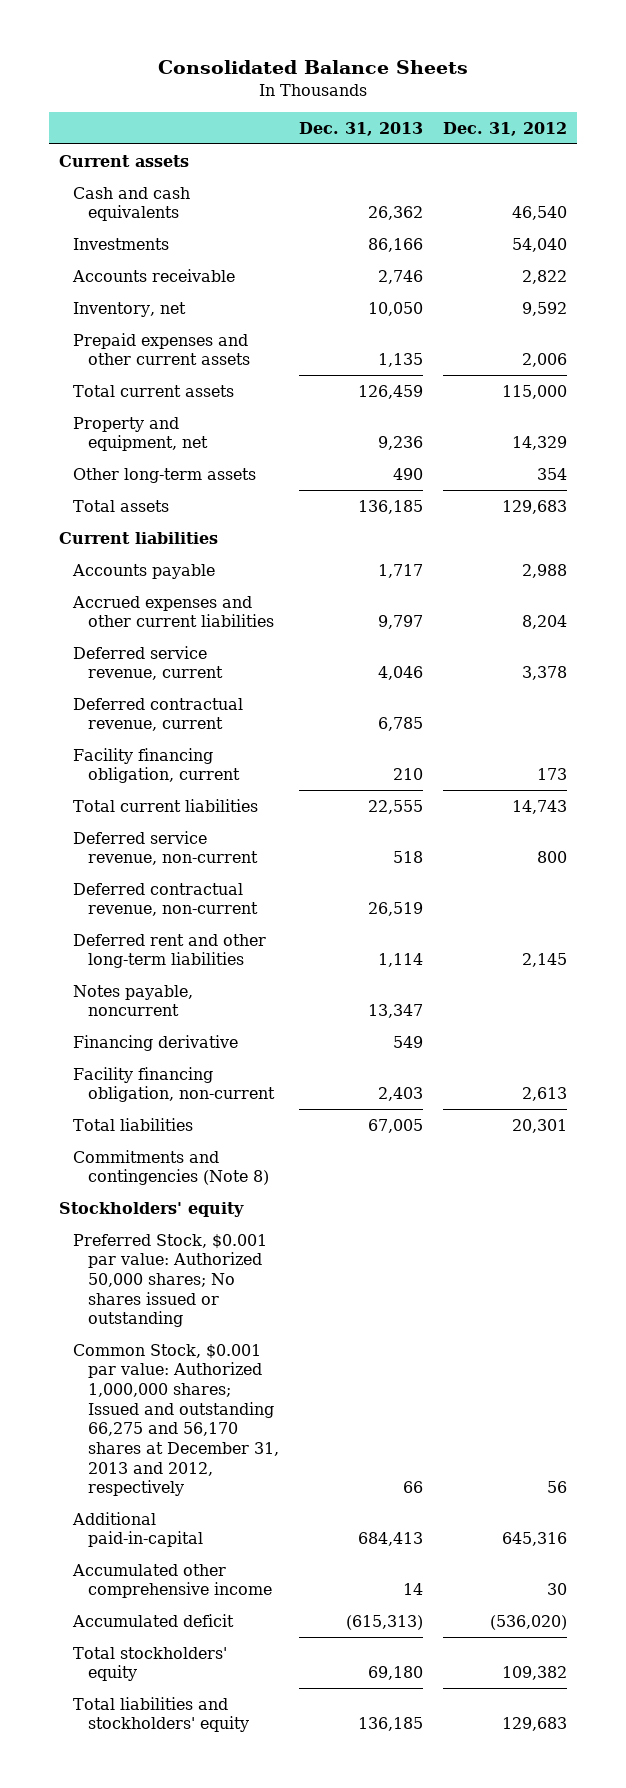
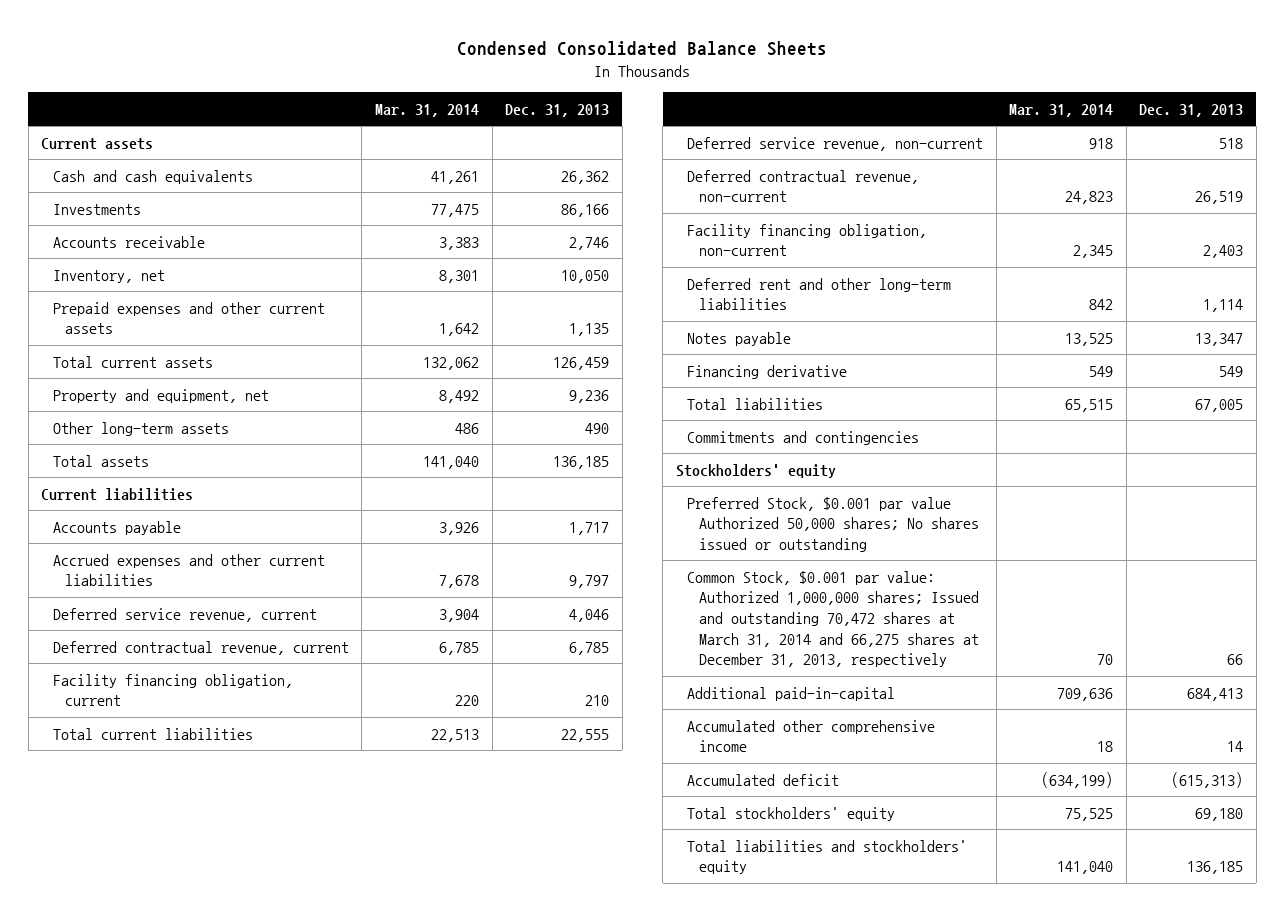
[157,59,468,74] Consolidated Balance Sheets -> [457,40,828,56] Condensed Consolidated Balance Sheets
[443,121,568,136] Dec. 31, 2012 -> none
none -> [375,103,480,117] Mar. 31, 2014
[73,1066,276,1103] Facility financing obligation, non-current -> [687,223,928,257] Facility financing obligation, non-current
[73,984,194,1017] Notes payable, noncurrent -> [687,331,792,346] Notes payable
[73,1149,270,1186] Commitments and contingencies (Note 8) -> [687,430,920,445] Commitments and contingencies
[73,1233,268,1328] Preferred Stock, $0.001 par value: Authorized 50,000 shares; No shares issued or outstanding -> [687,496,979,552] Preferred Stock, $0.001 par value Authorized 50,000 shares; No shares issued or outstanding
[73,1343,280,1497] Common Stock, $0.001 par value: Authorized 1,000,000 shares; Issued and outstanding 66,275 and 56,170 shares at December 31, 2013 and 2012, respectively -> [687,570,979,668] Common Stock, $0.001 par value: Authorized 1,000,000 shares; Issued and outstanding 70,472 shares at March 31, 2014 and 66,275 shares at December 31, 2013, respectively

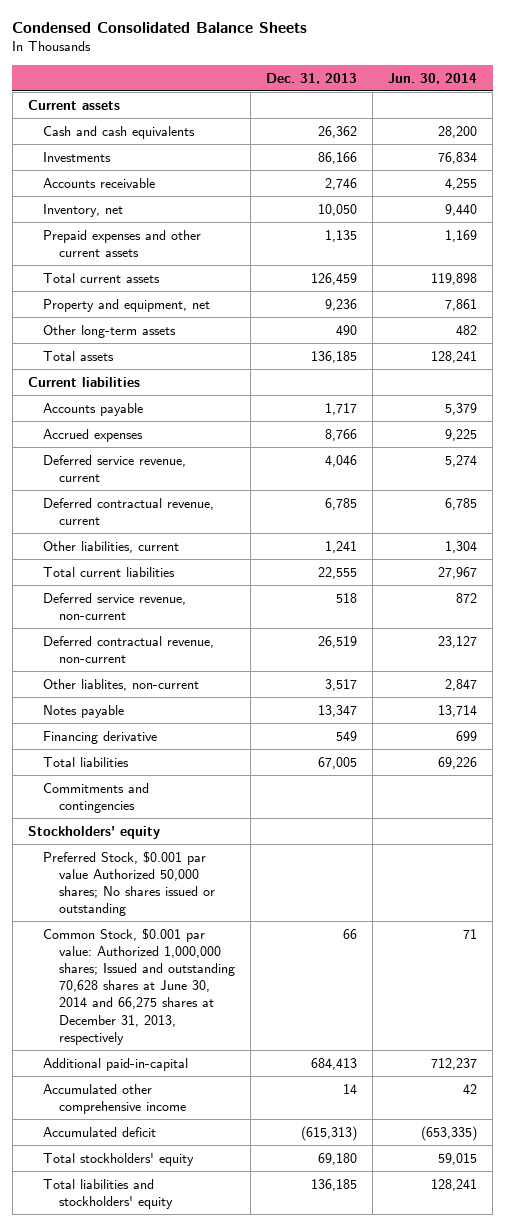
[375,103,480,117] Mar. 31, 2014 -> none
none -> [388,72,478,84] Jun. 30, 2014
[52,553,325,587] Accrued expenses and other current liabilities -> none
none -> [43,428,144,442] Accrued expenses
[52,673,293,707] Facility financing obligation, current -> none
none -> [43,540,180,553] Other liabilities, current
[687,223,928,257] Facility financing obligation, non-current -> none
[687,277,952,311] Deferred rent and other long-term liabilities -> none
none -> [43,678,200,691] Other liablites, non-current
[687,570,979,668] Common Stock, $0.001 par value: Authorized 1,000,000 shares; Issued and outstanding 70,472 shares at March 31, 2014 and 66,275 shares at December 31, 2013, respectively -> [43,927,236,1045] Common Stock, $0.001 par value: Authorized 1,000,000 shares; Issued and outstanding 70,628 shares at June 30, 2014 and 66,275 shares at December 31, 2013, respectively

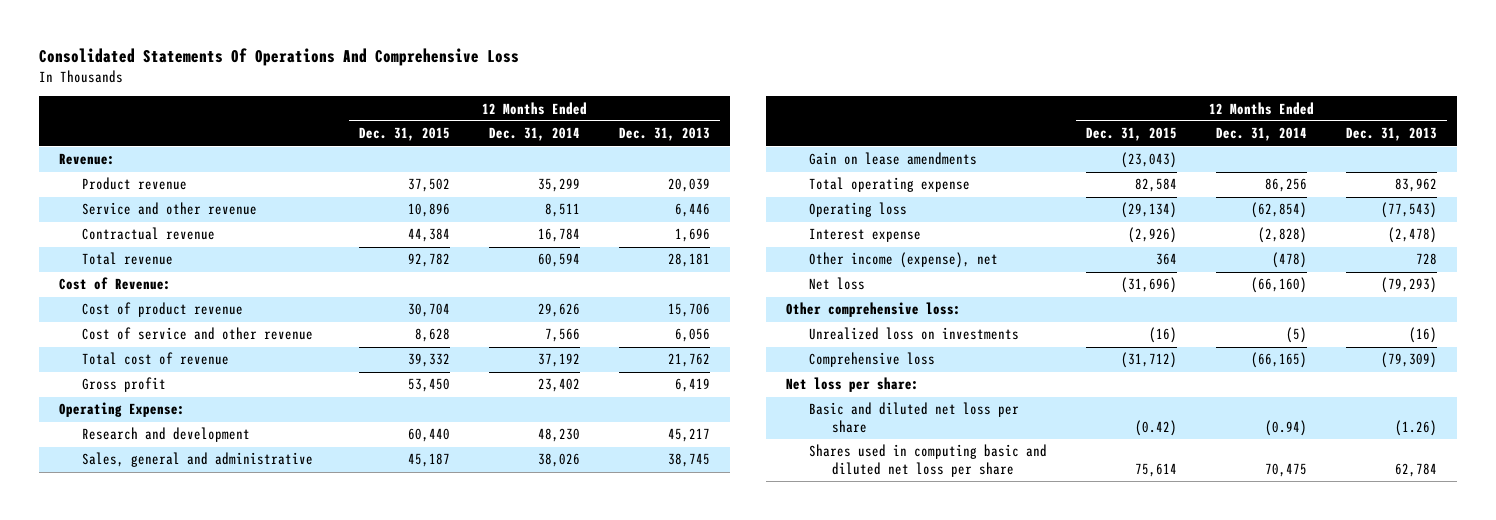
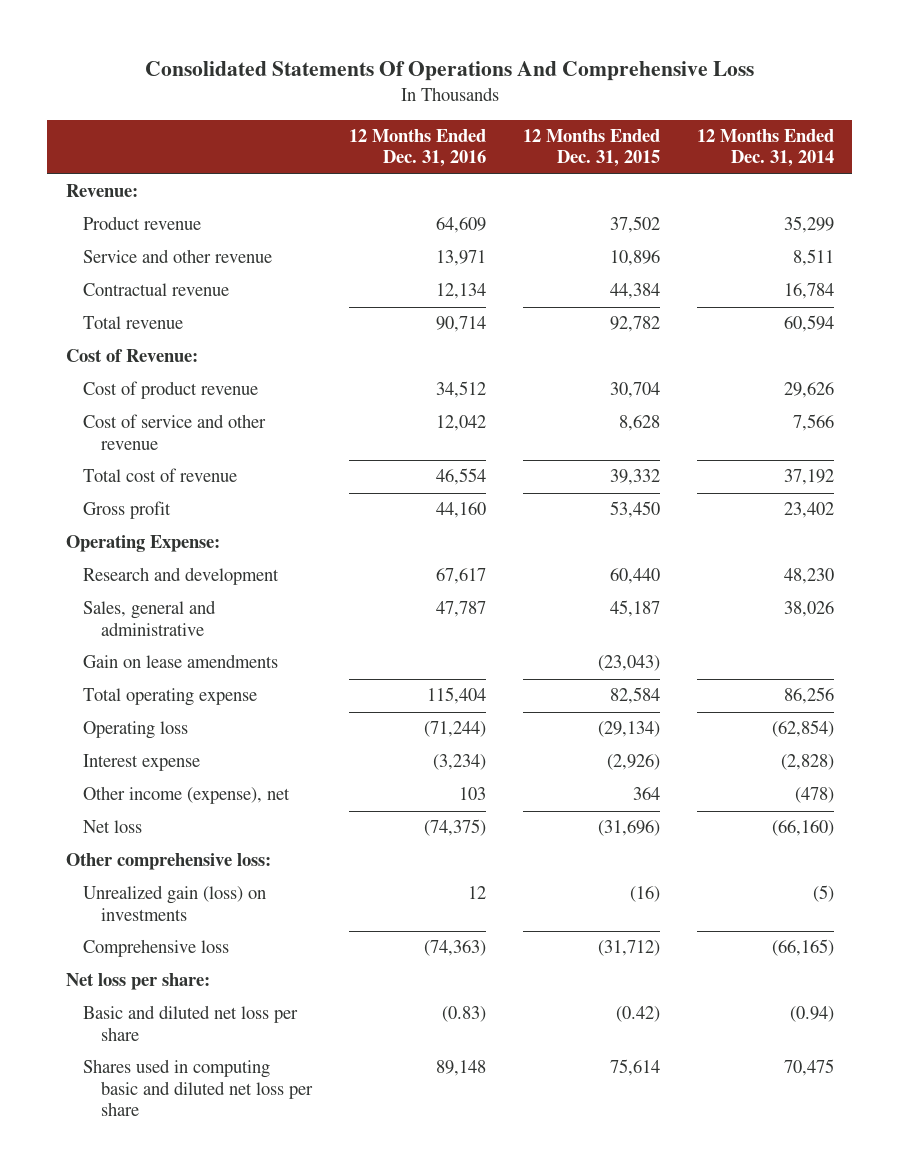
[619,127,711,142] Dec. 31, 2013 -> none
none -> [348,129,486,168] 12 Months Ended Dec. 31, 2016
[809,327,1020,341] Unrealized loss on investments -> [83,885,267,921] Unrealized gain (loss) on investments

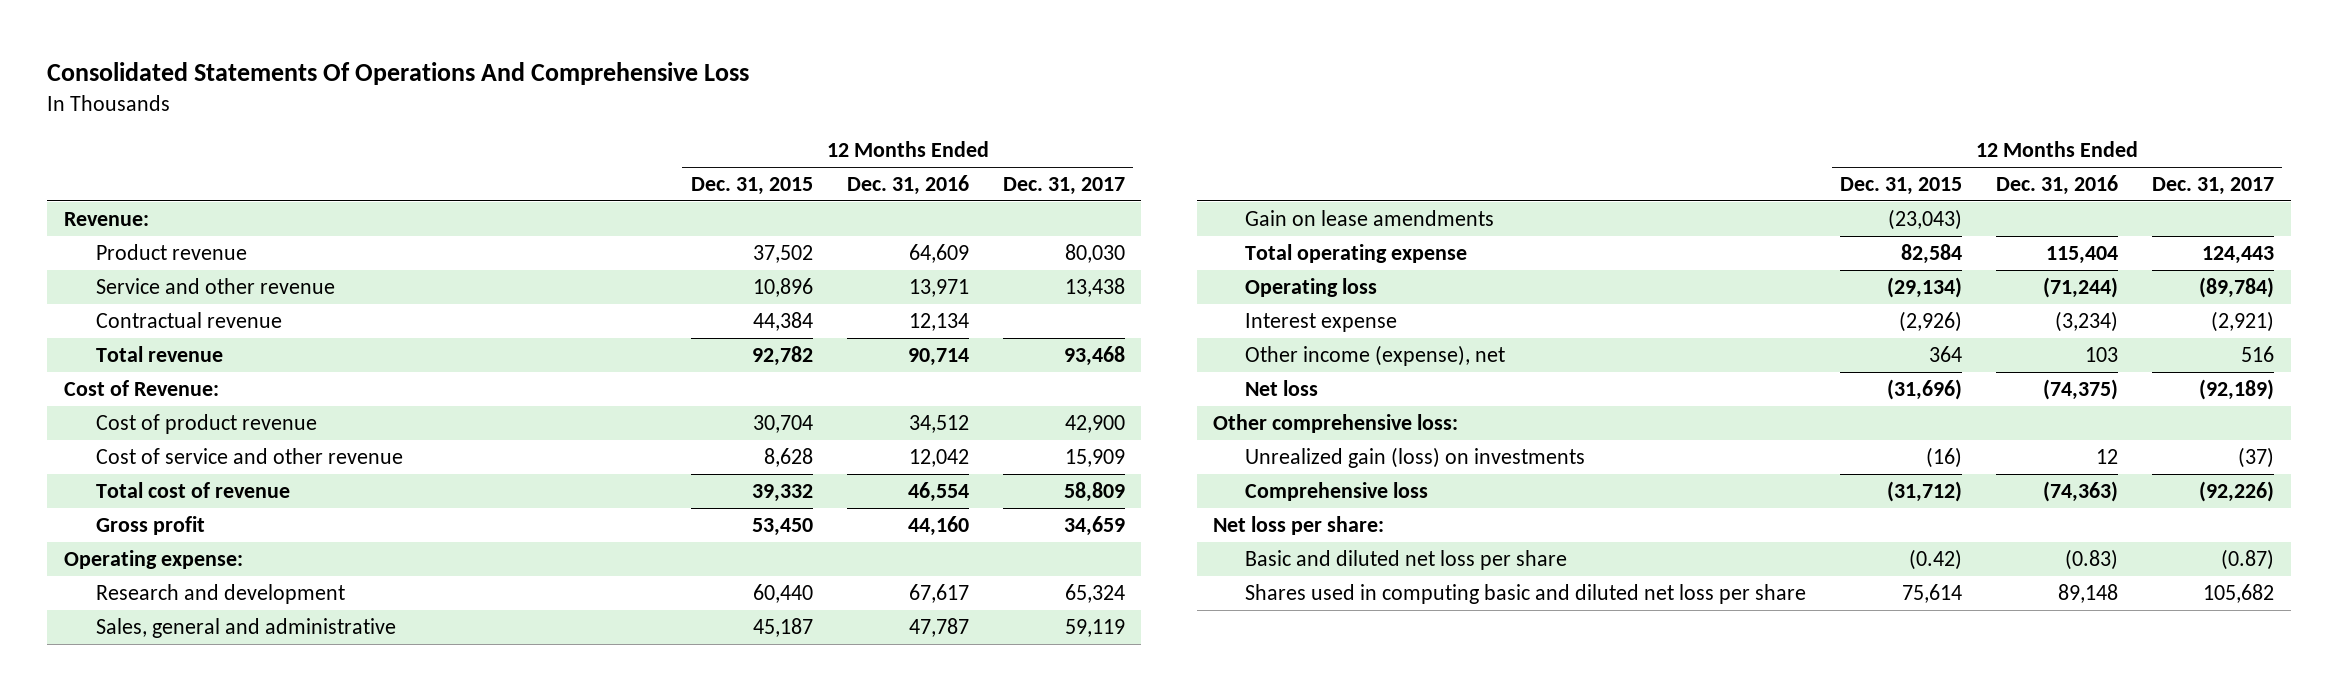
[696,129,834,168] 12 Months Ended Dec. 31, 2014 -> none
none -> [1002,177,1125,196] Dec. 31, 2017
[65,535,220,553] Operating Expense: -> [64,550,244,570] Operating expense:

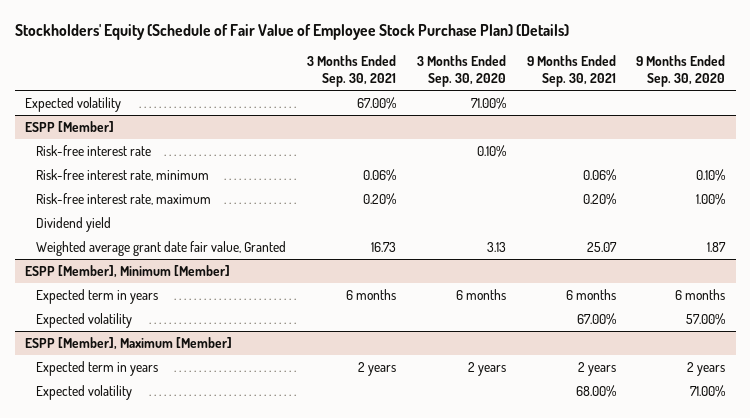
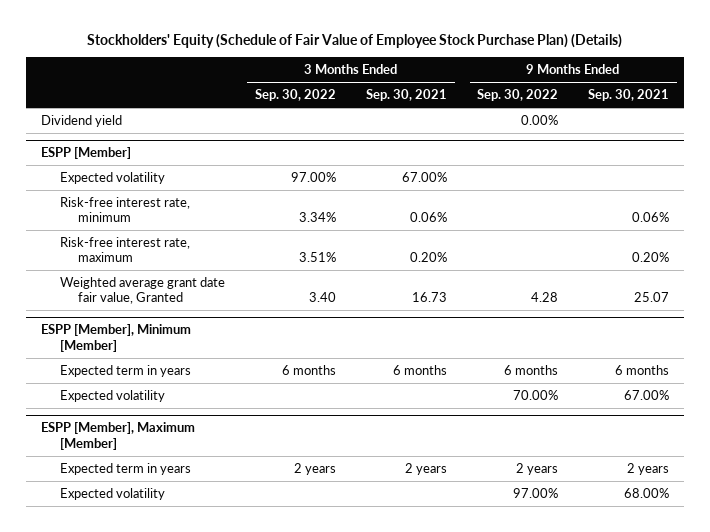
[416,55,506,87] 3 Months Ended Sep. 30, 2020 -> none
[636,55,726,87] 9 Months Ended Sep. 30, 2020 -> none
none -> [254,89,336,102] Sep. 30, 2022
none -> [477,89,559,102] Sep. 30, 2022
[24,97,121,113] Expected volatility -> none
none -> [41,114,123,127] Dividend yield
[35,145,151,157] Risk-free interest rate -> none
none -> [59,171,165,184] Expected volatility
[35,217,111,233] Dividend yield -> none

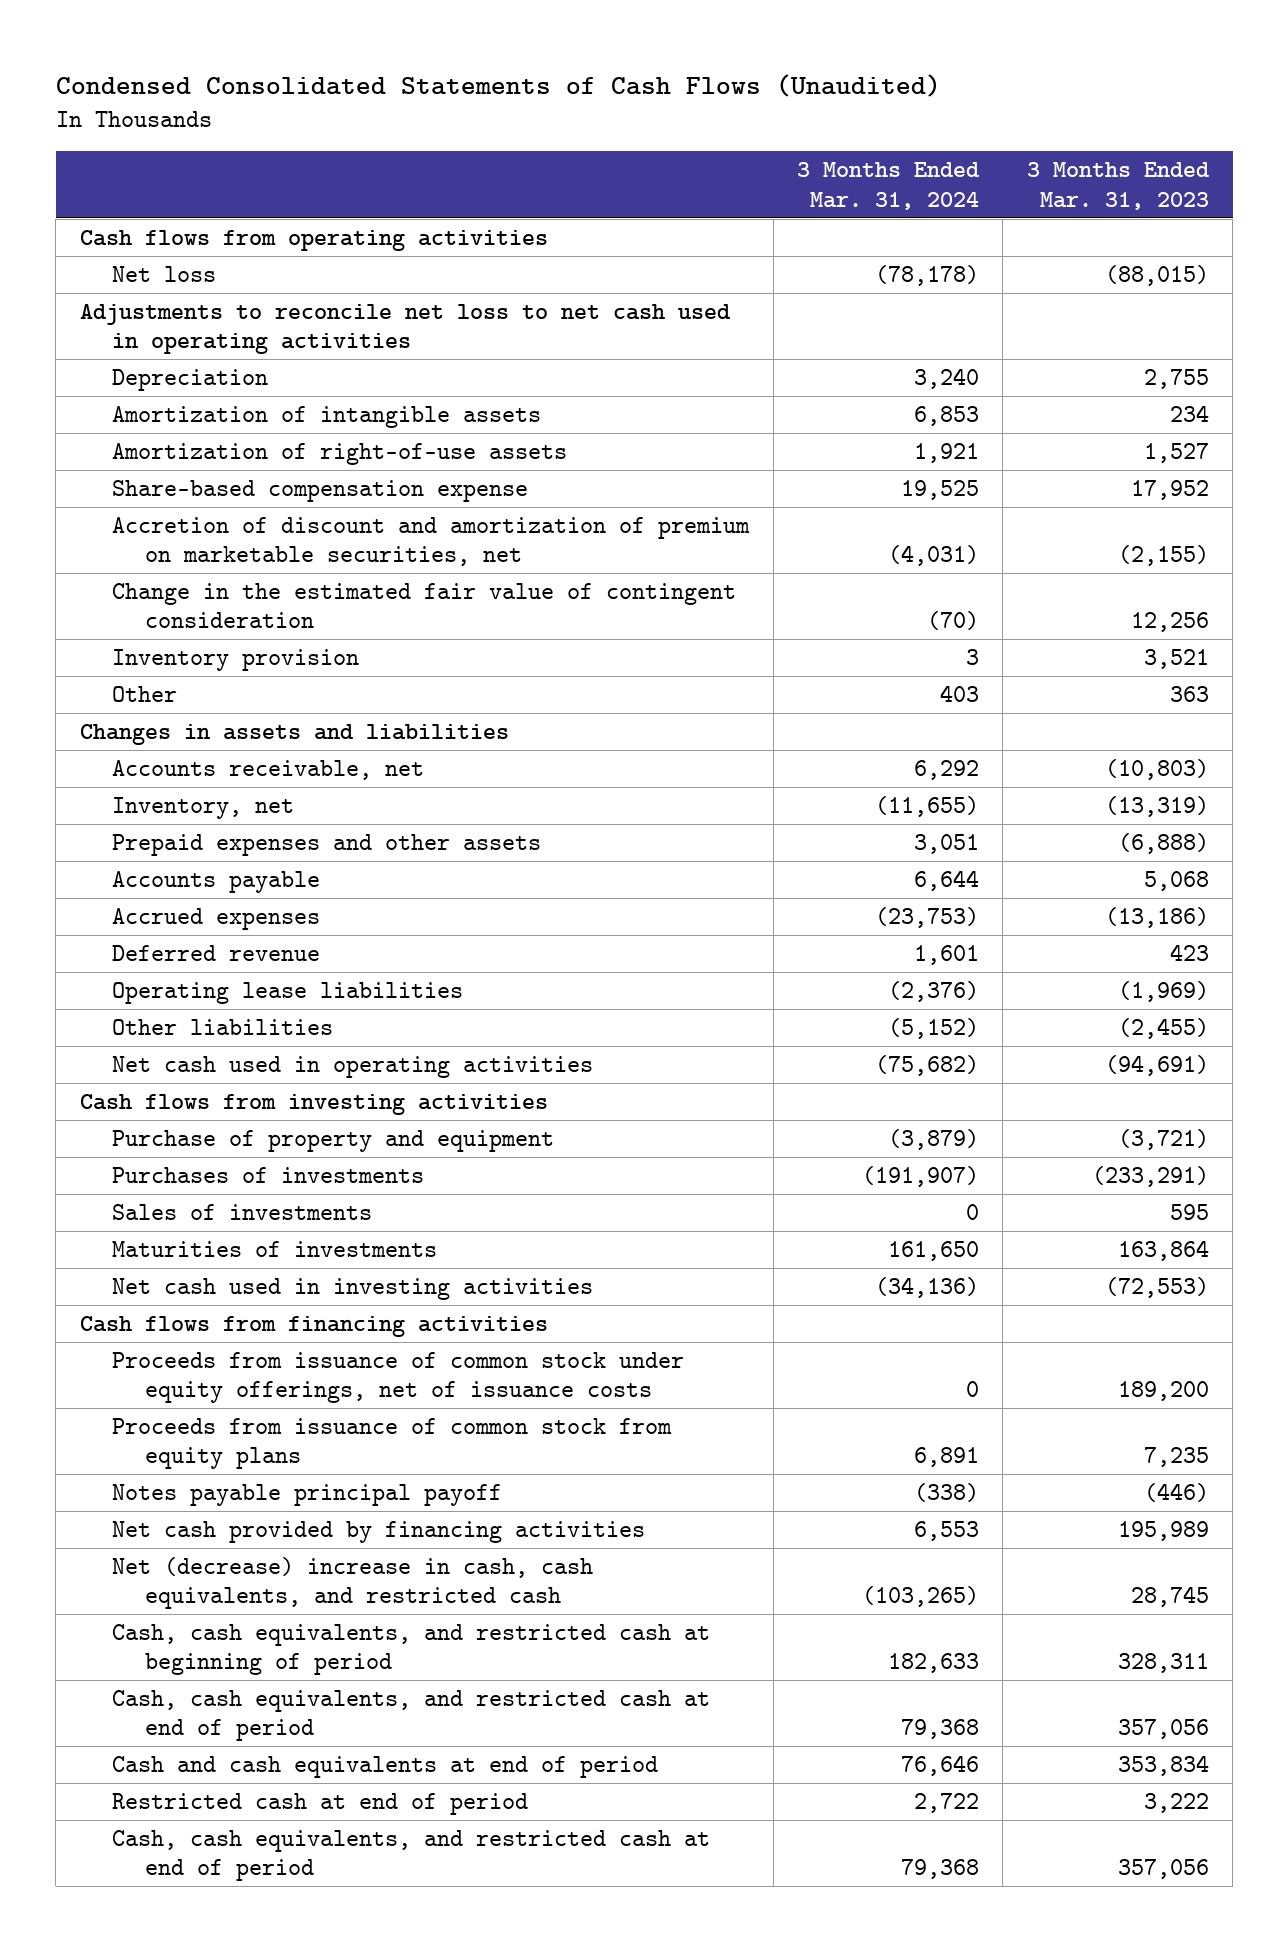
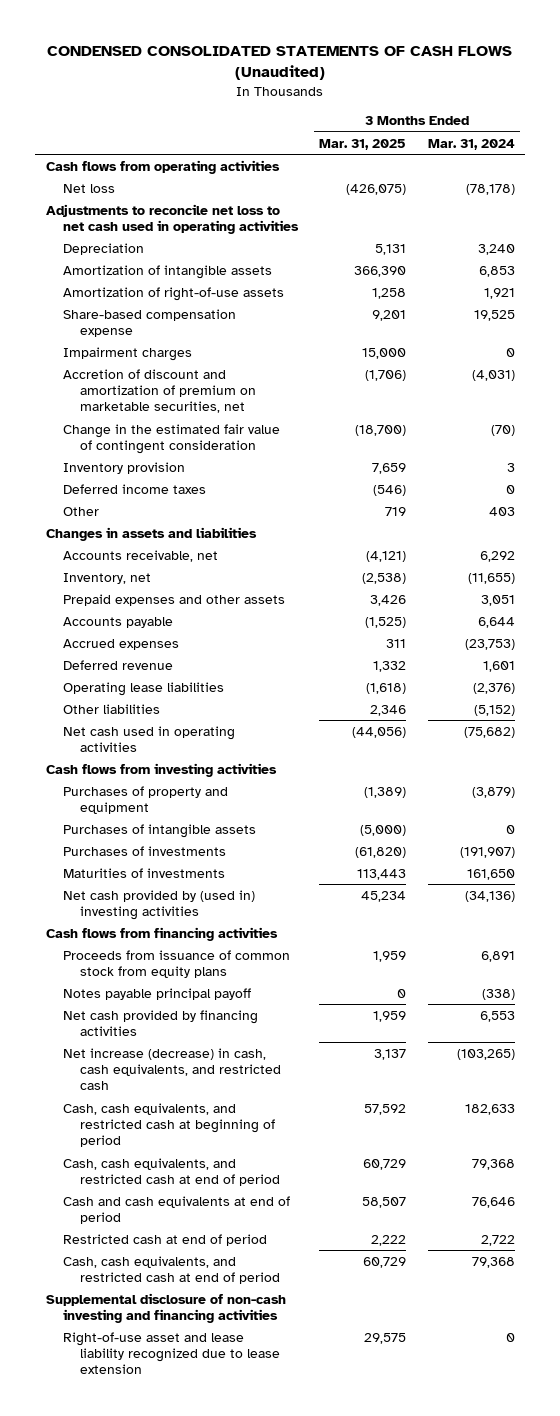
[55,73,941,97] Condensed Consolidated Statements of Cash Flows (Unaudited) -> [47,46,513,81] CONDENSED CONSOLIDATED STATEMENTS OF CASH FLOWS (Unaudited)
[1026,162,1210,210] 3 Months Ended Mar. 31, 2023 -> none
none -> [319,138,407,150] Mar. 31, 2025
none -> [62,346,192,361] Impairment charges
none -> [62,483,206,494] Deferred income taxes
[112,1130,555,1153] Purchase of property and equipment -> [62,785,228,814] Purchases of property and equipment
none -> [62,823,256,838] Purchases of intangible assets
[112,1204,373,1221] Sales of investments -> none
[112,1278,594,1301] Net cash used in investing activities -> [62,889,255,920] Net cash provided by (used in) investing activities
[112,1352,685,1404] Proceeds from issuance of common stock under equity offerings, net of issuance costs -> none
[112,1557,594,1610] Net (decrease) increase in cash, cash equivalents, and restricted cash -> [62,1047,281,1091] Net increase (decrease) in cash, cash equivalents, and restricted cash
none -> [45,1292,286,1323] Supplemental disclosure of non-cash investing and financing activities
none -> [62,1331,280,1375] Right-of-use asset and lease liability recognized due to lease extension

